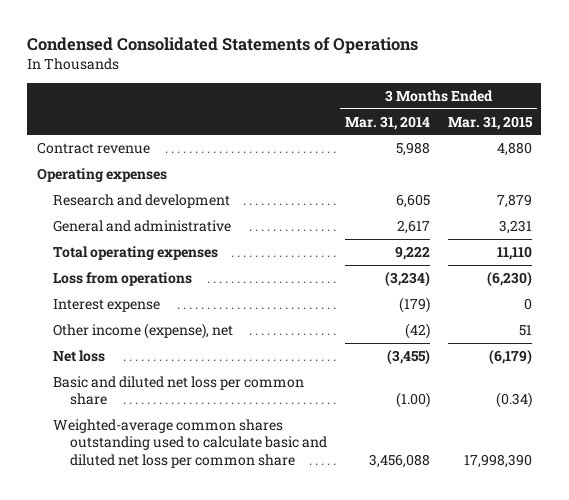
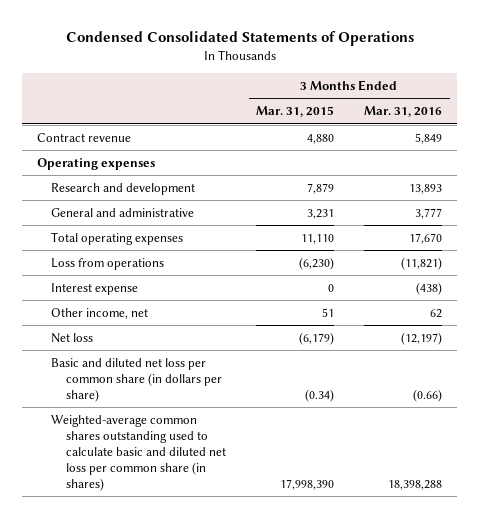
[344,115,430,130] Mar. 31, 2014 -> none
none -> [364,106,443,118] Mar. 31, 2016
[53,322,234,339] Other income (expense), net -> [51,307,149,319] Other income, net
[53,375,305,406] Basic and diluted net loss per common share -> [51,357,222,402] Basic and diluted net loss per common share (in dollars per share)
[53,418,327,468] Weighted-average common shares outstanding used to calculate basic and diluted net loss per common share -> [51,414,226,491] Weighted-average common shares outstanding used to calculate basic and diluted net loss per common share (in shares)

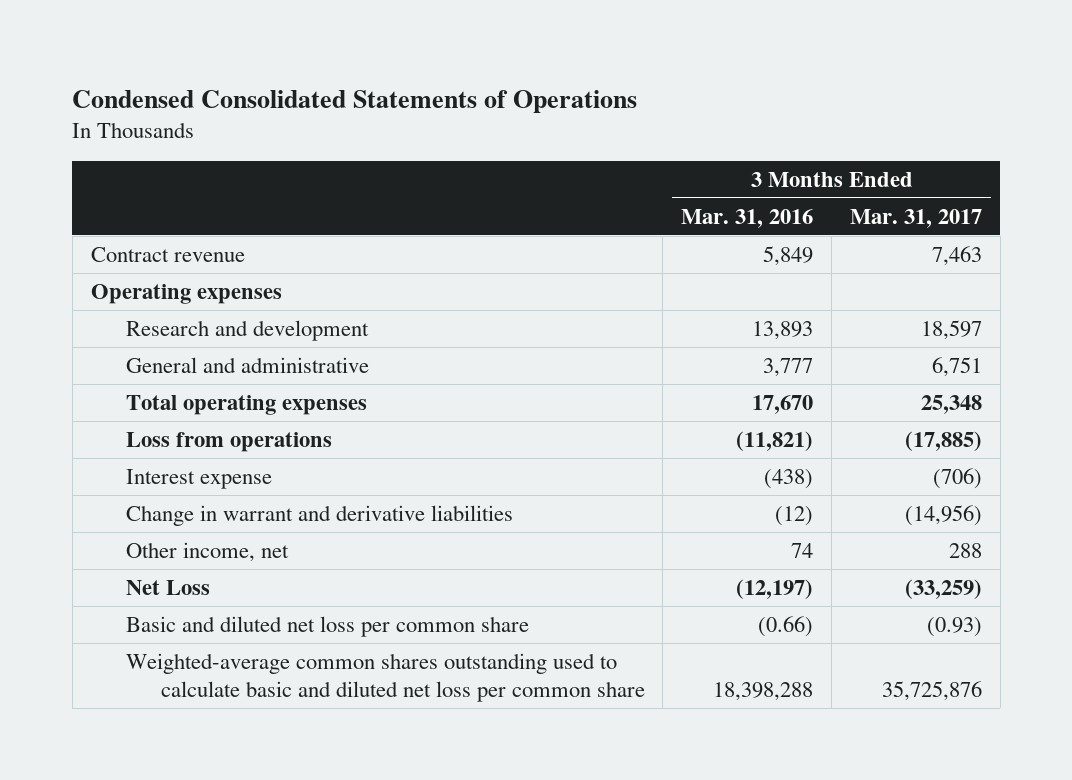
[256,106,335,118] Mar. 31, 2015 -> none
none -> [849,208,982,228] Mar. 31, 2017
none -> [125,504,513,526] Change in warrant and derivative liabilities
[430,308,443,318] 62 -> [791,542,814,558] 74
[51,332,94,343] Net loss -> [125,579,210,595] Net Loss
[51,357,222,402] Basic and diluted net loss per common share (in dollars per share) -> [125,615,529,637] Basic and diluted net loss per common share
[51,414,226,491] Weighted-average common shares outstanding used to calculate basic and diluted net loss per common share (in shares) -> [125,652,645,703] Weighted-average common shares outstanding used to calculate basic and diluted net loss per common share

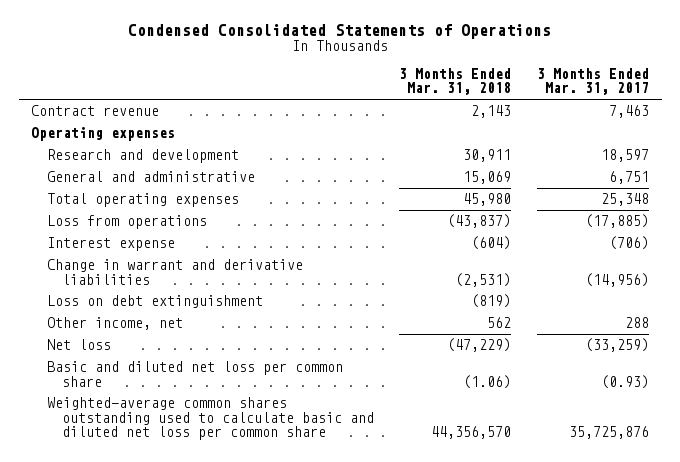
[681,208,814,228] Mar. 31, 2016 -> none
none -> [399,67,512,96] 3 Months Ended Mar. 31, 2018
none -> [46,295,263,309] Loss on debt extinguishment
[125,579,210,595] Net Loss -> [46,339,111,351] Net loss

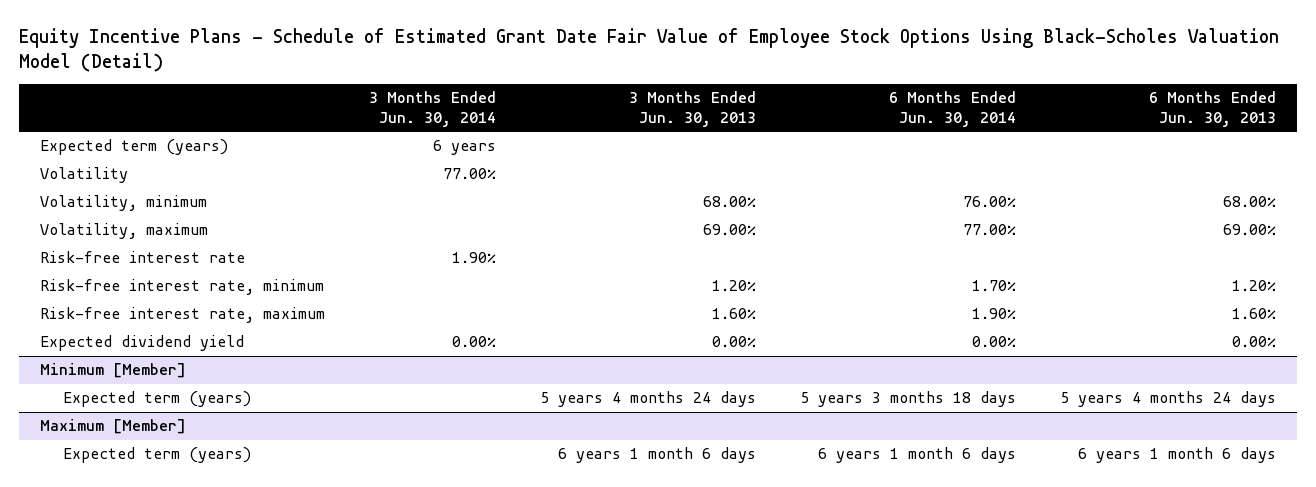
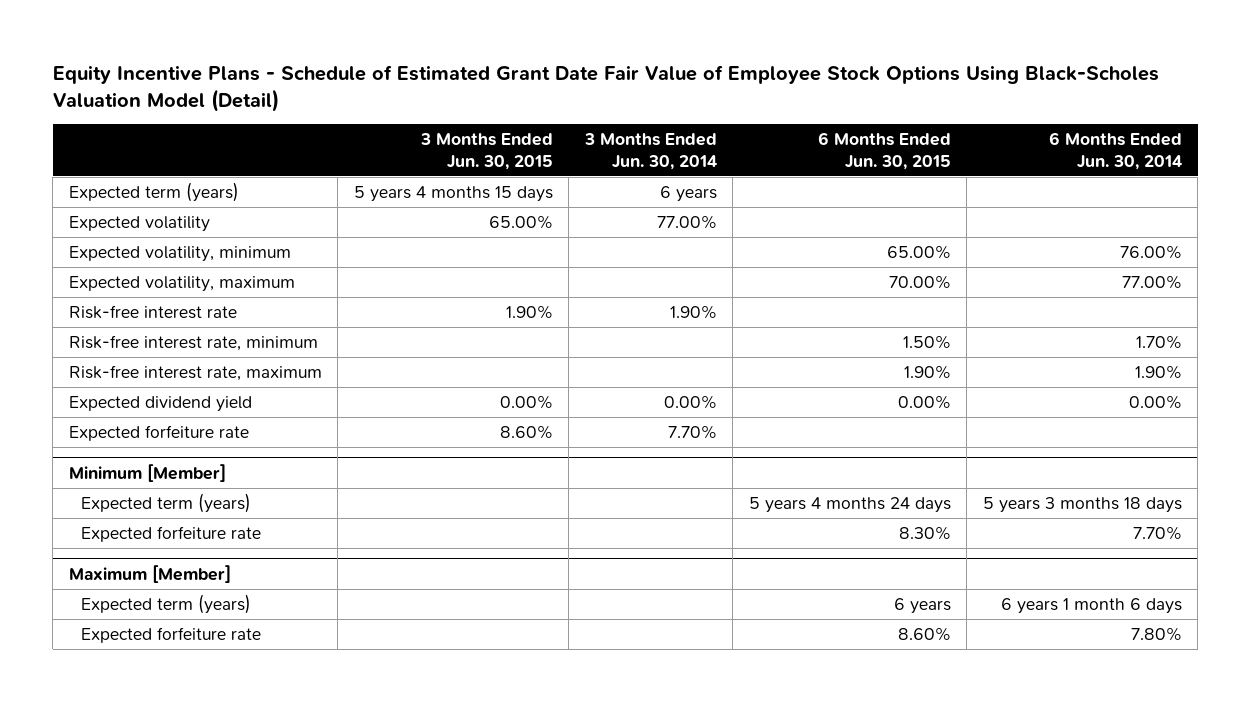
[628,91,756,127] 3 Months Ended Jun. 30, 2013 -> none
[1148,91,1276,127] 6 Months Ended Jun. 30, 2013 -> none
none -> [419,132,553,170] 3 Months Ended Jun. 30, 2015
none -> [817,131,951,170] 6 Months Ended Jun. 30, 2015
[40,167,129,184] Volatility -> [68,215,210,232] Expected volatility
[40,195,208,212] Volatility, minimum -> [68,245,291,262] Expected volatility, minimum
[40,223,209,240] Volatility, maximum -> [68,275,295,292] Expected volatility, maximum
none -> [68,424,249,441] Expected forfeiture rate
none -> [81,525,262,542] Expected forfeiture rate
none -> [81,626,262,643] Expected forfeiture rate

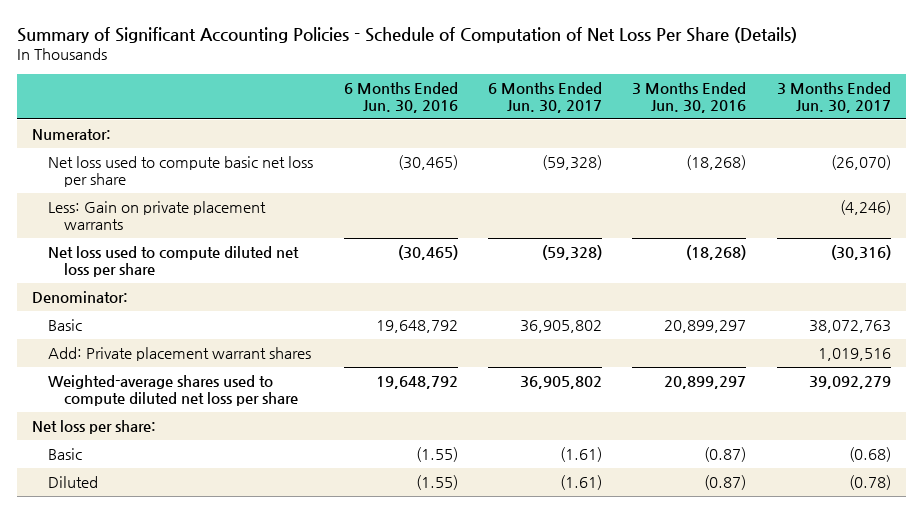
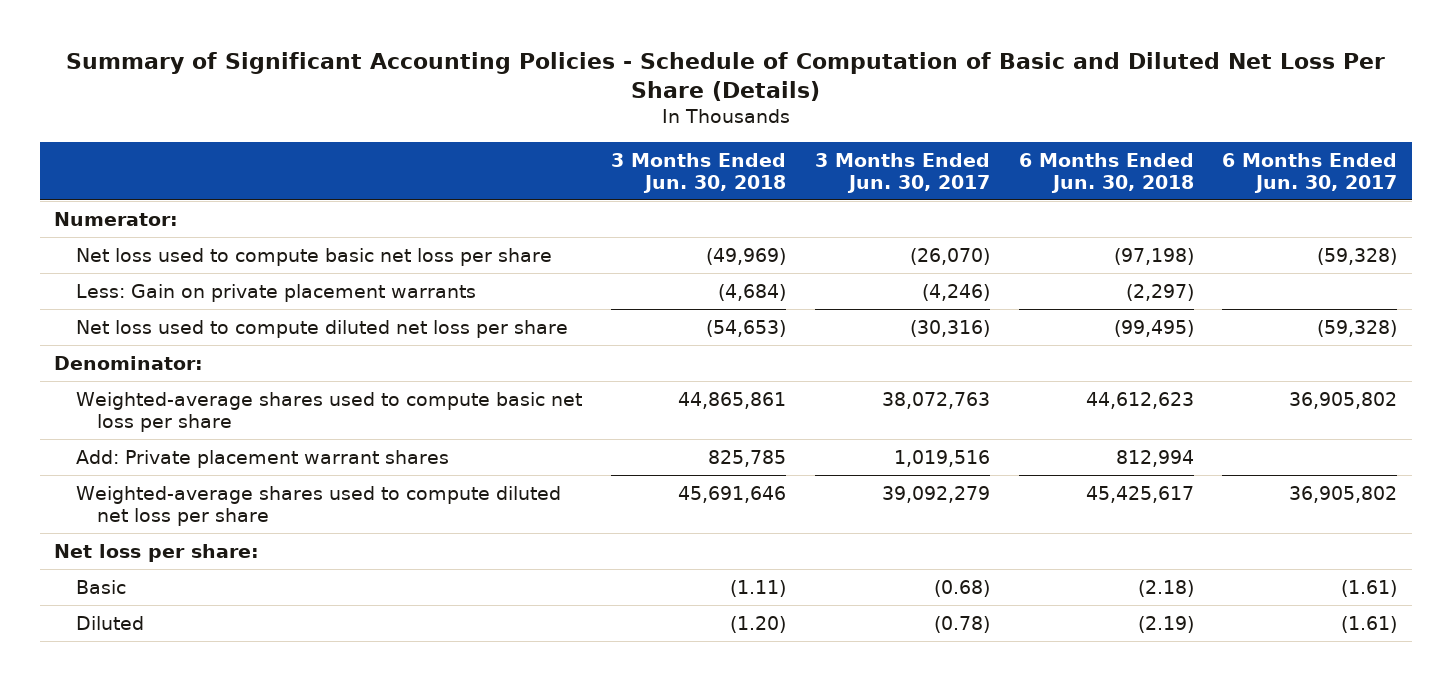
[17,26,798,43] Summary of Significant Accounting Policies - Schedule of Computation of Net Loss Per Share (Details) -> [65,51,1385,102] Summary of Significant Accounting Policies - Schedule of Computation of Basic and Diluted Net Loss Per Share (Details)
[343,82,458,113] 6 Months Ended Jun. 30, 2016 -> none
[632,82,747,113] 3 Months Ended Jun. 30, 2016 -> none
none -> [610,152,786,193] 3 Months Ended Jun. 30, 2018
none -> [1018,152,1194,193] 6 Months Ended Jun. 30, 2018
[48,319,83,332] Basic -> [75,391,582,432] Weighted-average shares used to compute basic net loss per share

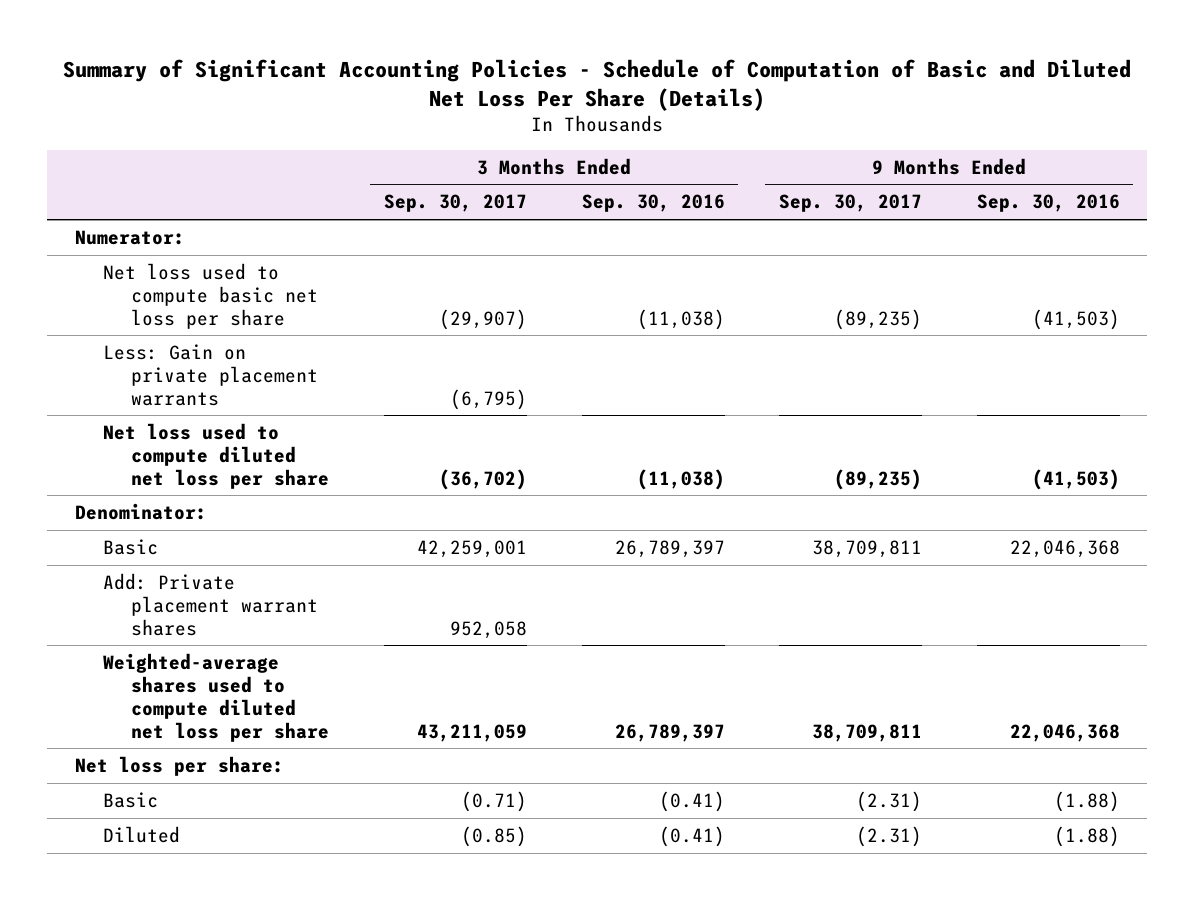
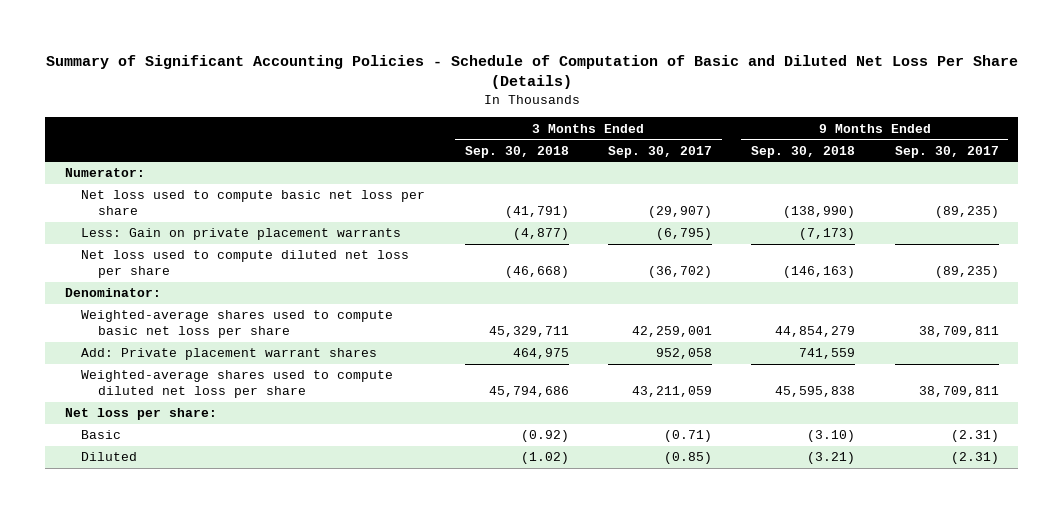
[581,194,725,213] Sep. 30, 2016 -> none
[976,194,1120,213] Sep. 30, 2016 -> none
none -> [464,145,569,158] Sep. 30, 2018
none -> [751,145,856,158] Sep. 30, 2018
[103,538,159,555] Basic -> [81,310,394,339] Weighted-average shares used to compute basic net loss per share

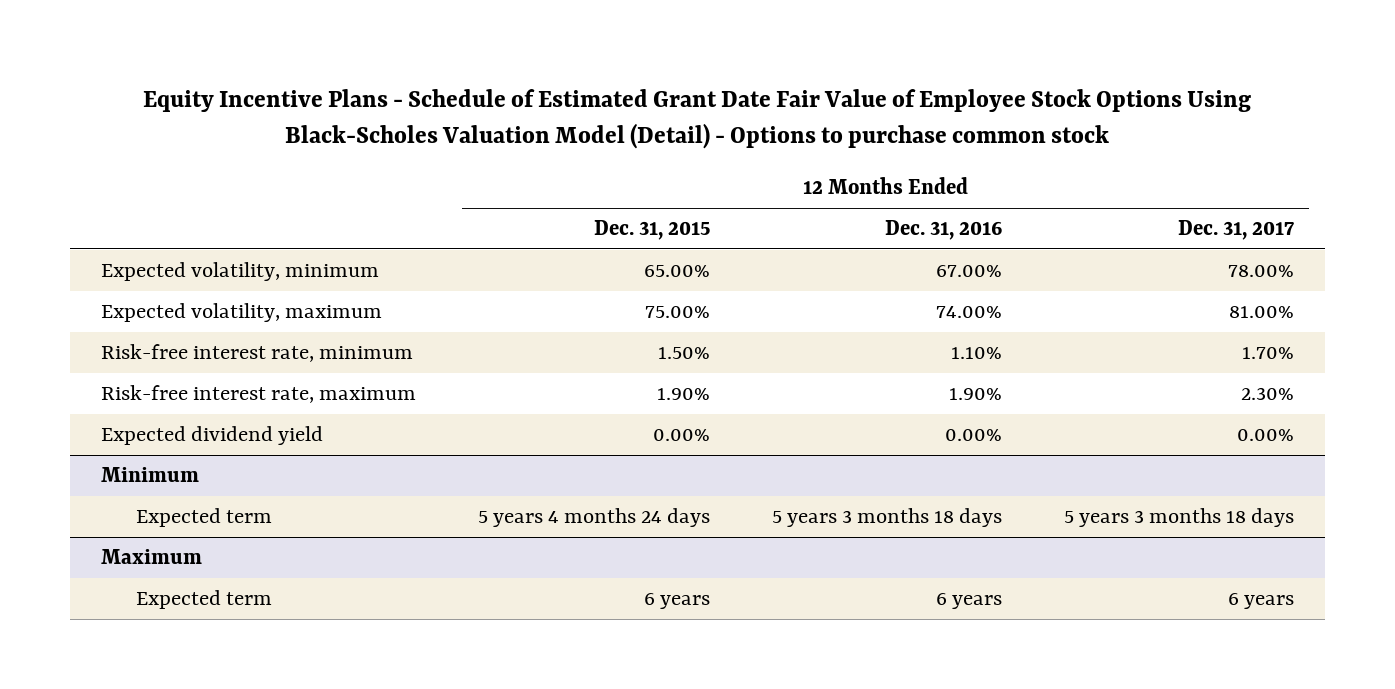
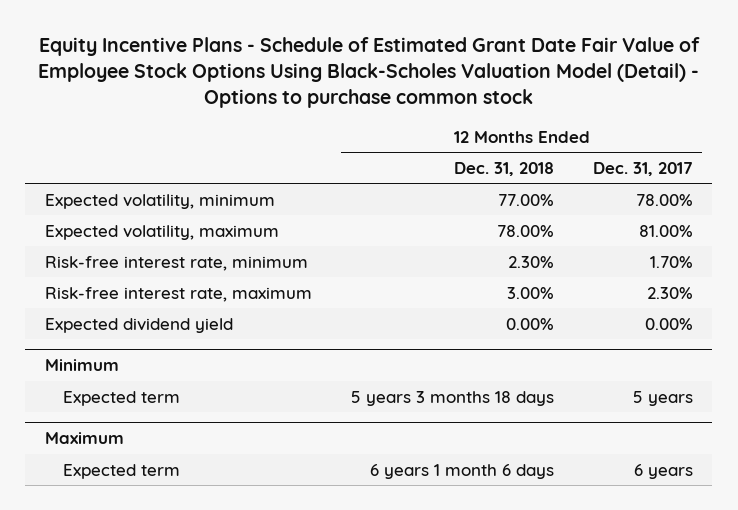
[593,220,710,241] Dec. 31, 2015 -> none
[884,220,1002,241] Dec. 31, 2016 -> none
none -> [453,161,554,176] Dec. 31, 2018
[1063,508,1294,528] 5 years 3 months 18 days -> [632,390,693,406] 5 years

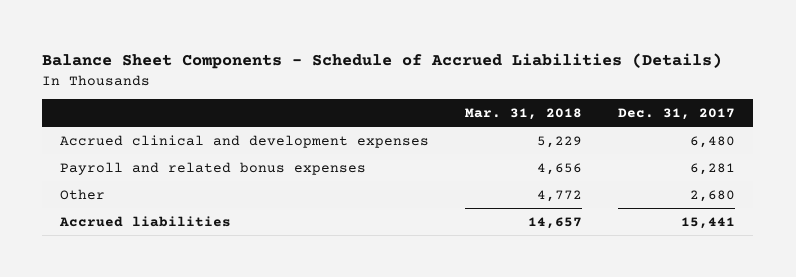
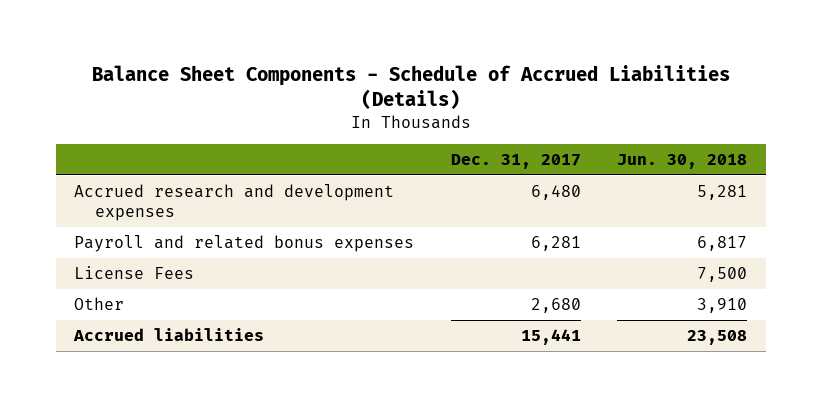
[465,108,583,121] Mar. 31, 2018 -> none
none -> [617,153,748,169] Jun. 30, 2018
[60,134,430,148] Accrued clinical and development expenses -> [74,184,395,222] Accrued research and development expenses
none -> [74,266,195,280] License Fees

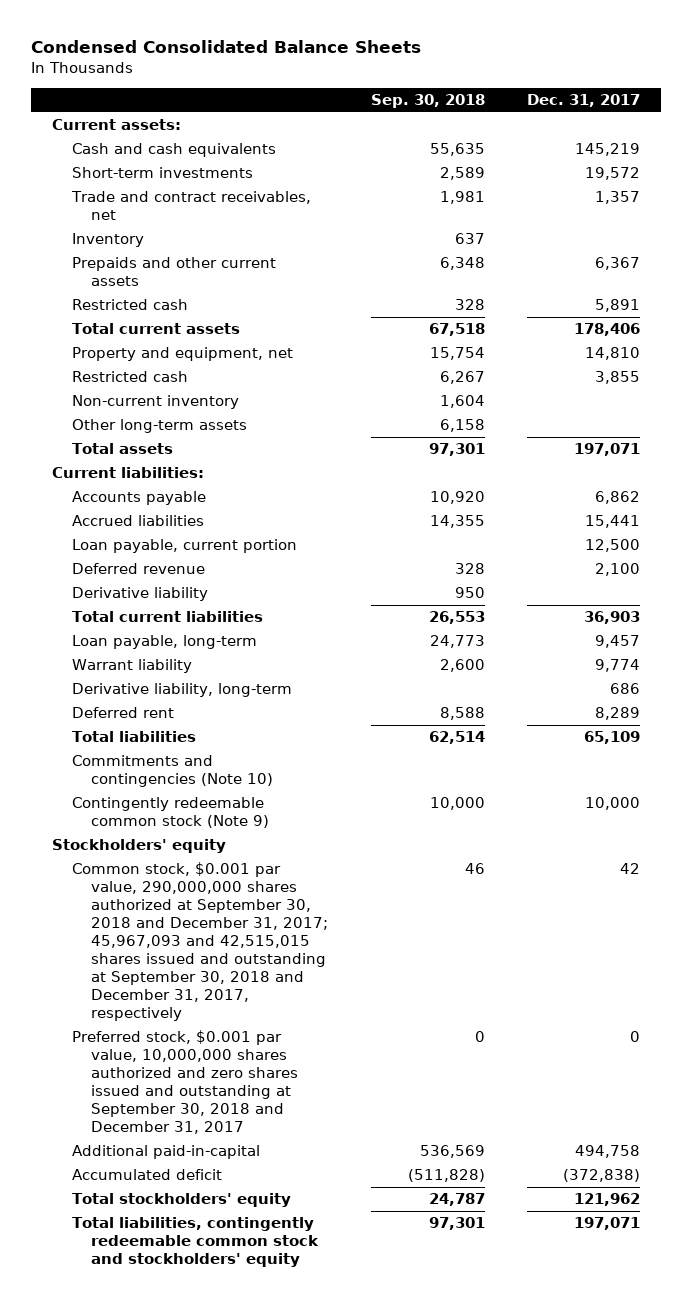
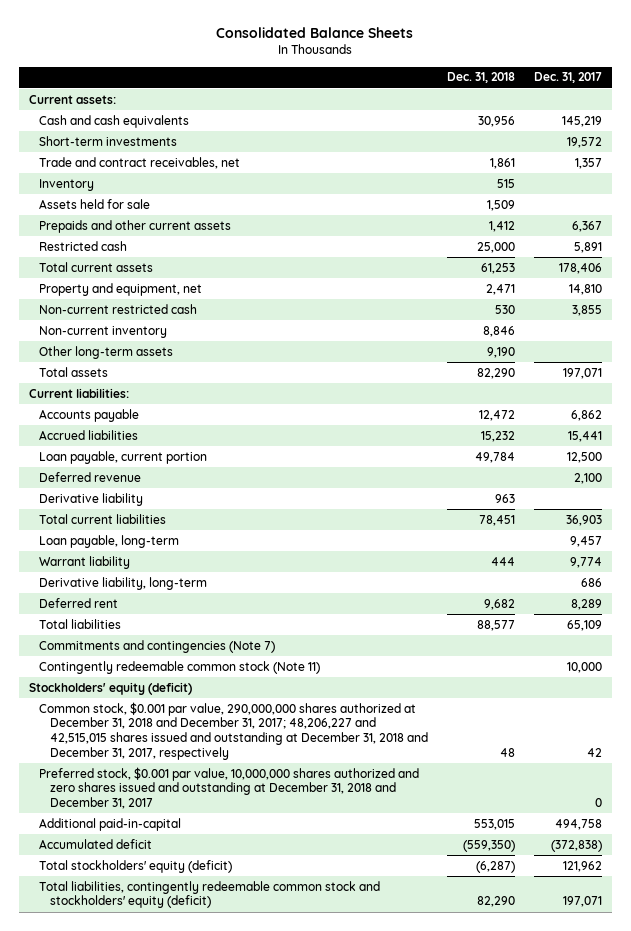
[30,40,421,54] Condensed Consolidated Balance Sheets -> [216,26,414,38] Consolidated Balance Sheets
[370,93,485,108] Sep. 30, 2018 -> none
none -> [447,72,516,84] Dec. 31, 2018
none -> [39,198,151,209] Assets held for sale
[71,371,188,383] Restricted cash -> [39,303,198,314] Non-current restricted cash
[71,755,274,788] Commitments and contingencies (Note 10) -> [39,639,276,653] Commitments and contingencies (Note 7)
[71,797,270,829] Contingently redeemable common stock (Note 9) -> [39,660,321,674] Contingently redeemable common stock (Note 11)
[52,839,227,854] Stockholders' equity -> [28,681,192,695] Stockholders' equity (deficit)
[71,862,329,1022] Common stock, $0.001 par value, 290,000,000 shares authorized at September 30, 2018 and December 31, 2017; 45,967,093 and 42,515,015 shares issued and outstanding at September 30, 2018 and December 31, 2017, respectively -> [39,701,429,760] Common stock, $0.001 par value, 290,000,000 shares authorized at December 31, 2018 and December 31, 2017; 48,206,227 and 42,515,015 shares issued and outstanding at December 31, 2018 and December 31, 2017, respectively
[71,1030,299,1135] Preferred stock, $0.001 par value, 10,000,000 shares authorized and zero shares issued and outstanding at September 30, 2018 and December 31, 2017 -> [39,766,420,809] Preferred stock, $0.001 par value, 10,000,000 shares authorized and zero shares issued and outstanding at December 31, 2018 and December 31, 2017
[71,1193,291,1208] Total stockholders' equity -> [39,859,233,873] Total stockholders' equity (deficit)
[71,1217,320,1268] Total liabilities, contingently redeemable common stock and stockholders' equity -> [39,880,381,909] Total liabilities, contingently redeemable common stock and stockholders' equity (deficit)

